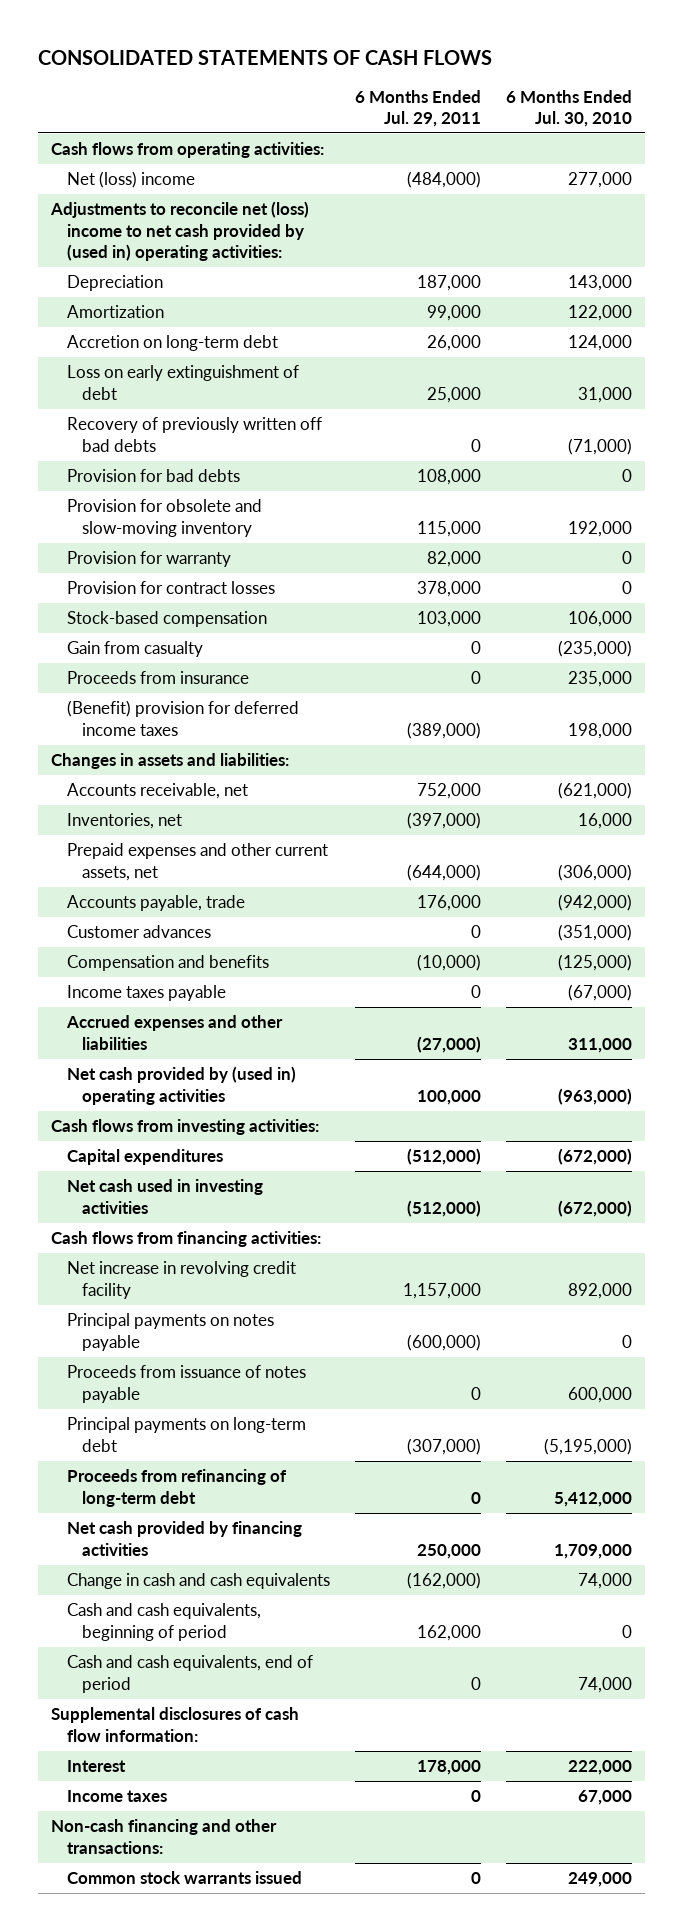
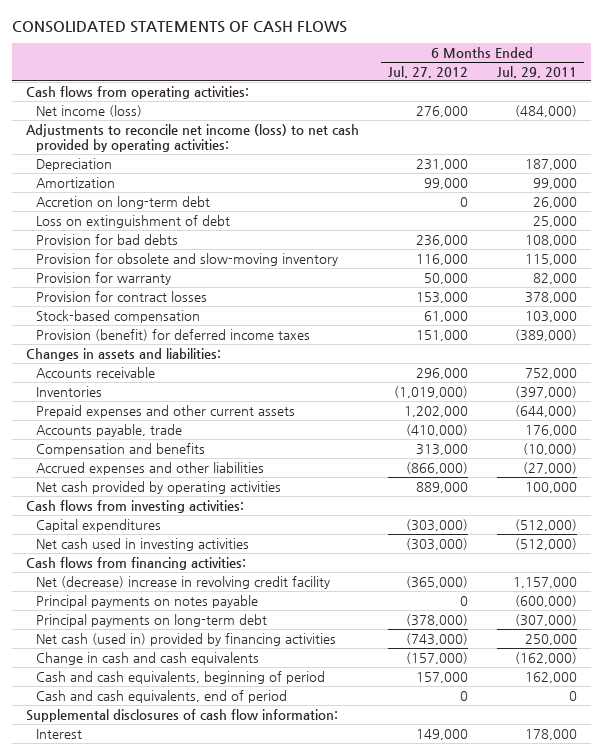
[506,89,633,128] 6 Months Ended Jul. 30, 2010 -> none
none -> [387,65,468,78] Jul. 27, 2012
[66,171,195,189] Net (loss) income -> [36,104,143,117] Net income (loss)
[50,201,310,262] Adjustments to reconcile net (loss) income to net cash provided by (used in) operating activities: -> [25,123,359,153] Adjustments to reconcile net income (loss) to net cash provided by operating activities:
[66,417,322,452] Recovery of previously written off bad debts -> none
[66,365,299,400] Loss on early extinguishment of debt -> [36,214,231,228] Loss on extinguishment of debt
[66,641,203,658] Gain from casualty -> none
[66,671,249,685] Proceeds from insurance -> none
[66,700,299,736] (Benefit) provision for deferred income taxes -> [36,328,311,341] Provision (benefit) for deferred income taxes
[66,783,248,800] Accounts receivable, net -> [36,366,156,378] Accounts receivable
[66,813,182,830] Inventories, net -> [36,385,103,397] Inventories
[66,843,328,881] Prepaid expenses and other current assets, net -> [36,404,296,418] Prepaid expenses and other current assets
[66,925,211,939] Customer advances -> none
[66,985,226,1002] Income taxes payable -> none
[66,1066,296,1105] Net cash provided by (used in) operating activities -> [36,480,282,494] Net cash provided by operating activities
[66,1261,296,1299] Net increase in revolving credit facility -> [36,575,331,589] Net (decrease) increase in revolving credit facility
[66,1365,306,1403] Proceeds from issuance of notes payable -> none
[66,1469,287,1507] Proceeds from refinancing of long-term debt -> none
[66,1521,302,1556] Net cash provided by financing activities -> [36,632,337,646] Net cash (used in) provided by financing activities
[66,1790,167,1803] Income taxes -> none
[51,1819,278,1854] Non-cash financing and other transactions: -> none
[66,1871,302,1885] Common stock warrants issued -> none

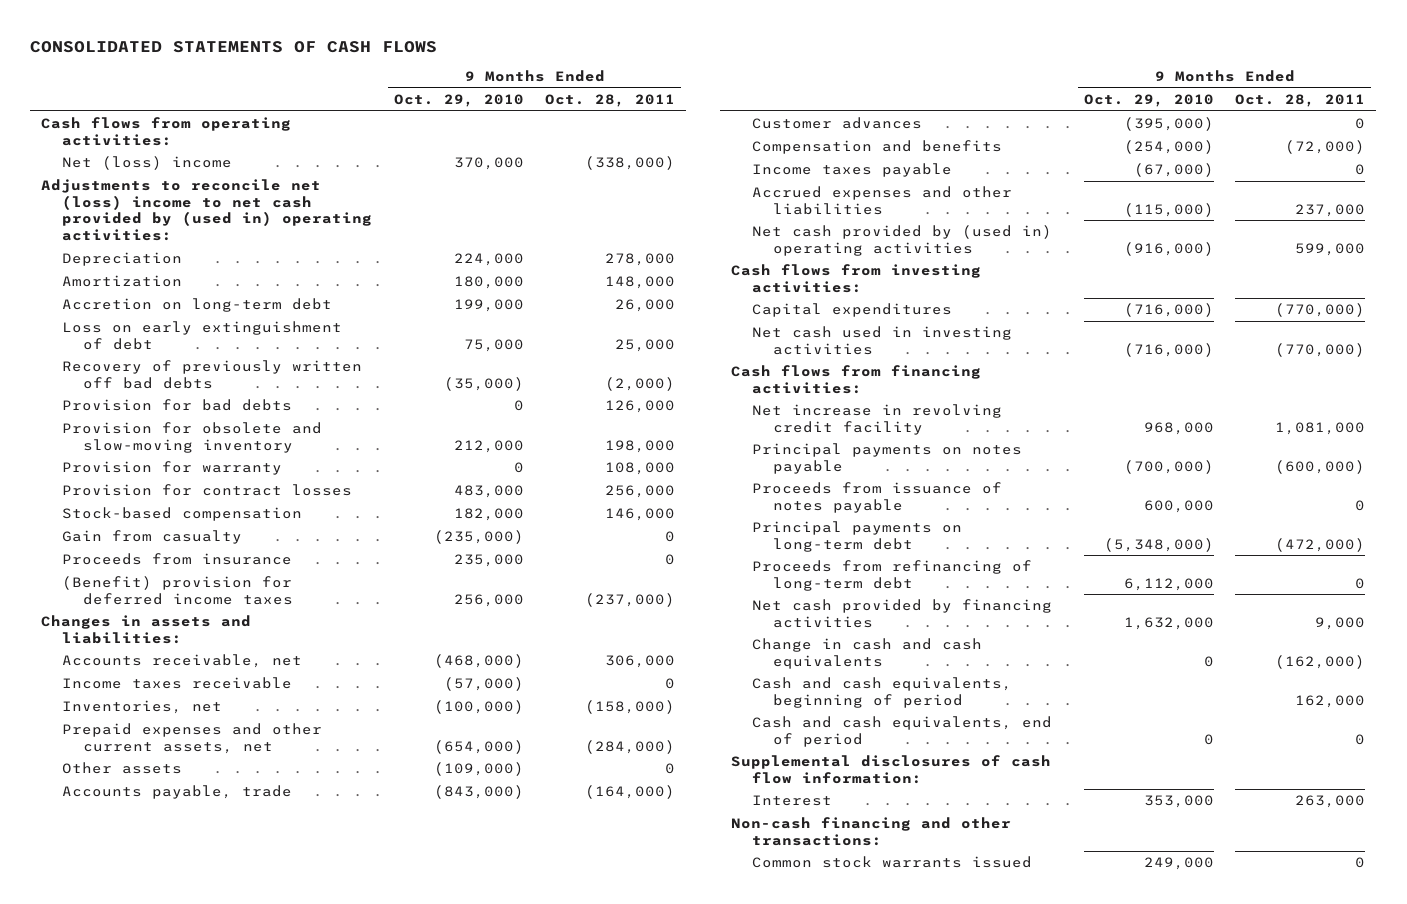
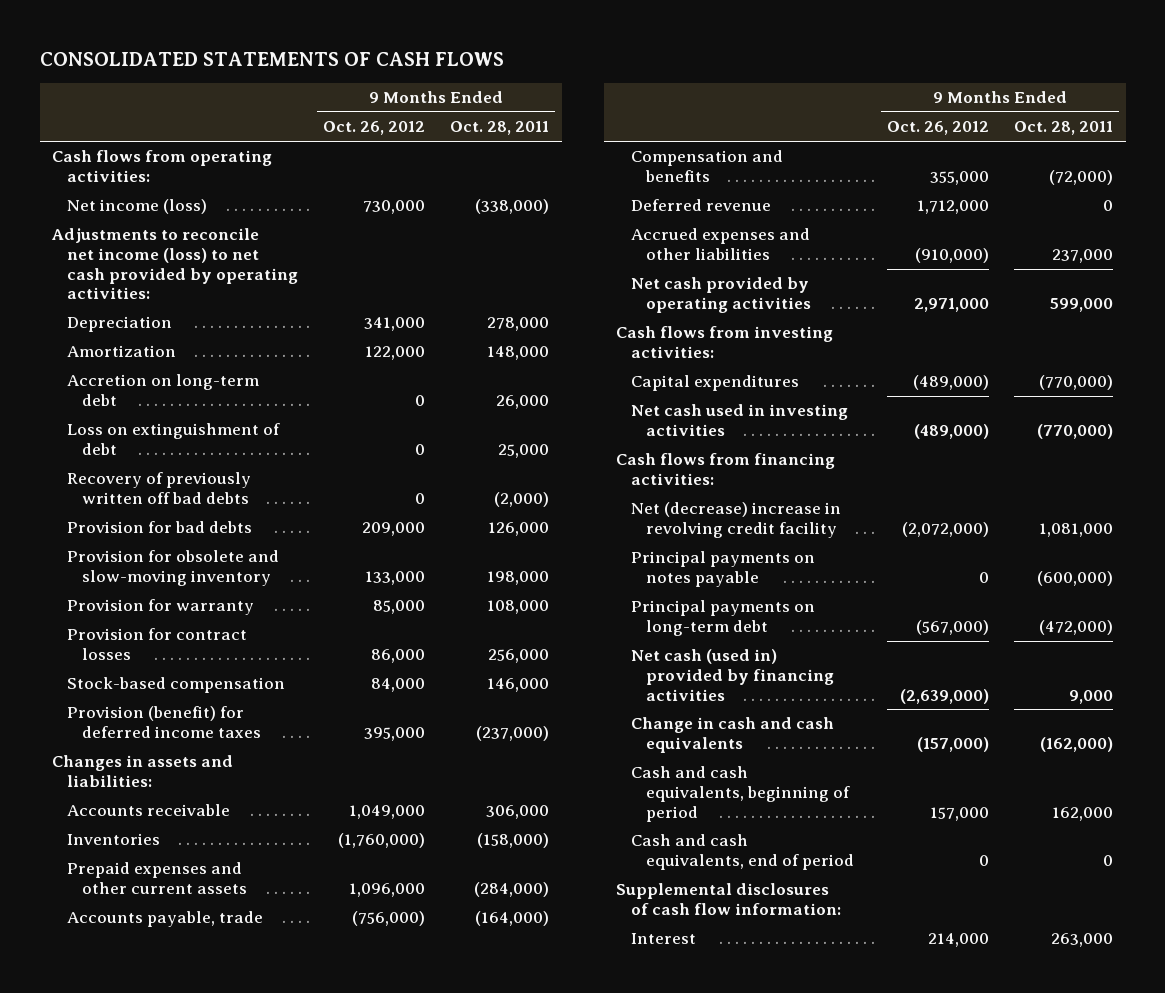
[393,94,524,108] Oct. 29, 2010 -> none
none -> [322,121,425,136] Oct. 26, 2012
[62,156,233,171] Net (loss) income -> [66,199,207,215] Net income (loss)
[41,179,373,241] Adjustments to reconcile net (loss) income to net cash provided by (used in) operating activities: -> [51,228,298,300] Adjustments to reconcile net income (loss) to net cash provided by operating activities:
[62,321,343,350] Loss on early extinguishment of debt -> [66,423,280,456] Loss on extinguishment of debt
[62,530,243,545] Gain from casualty -> none
[62,553,293,566] Proceeds from insurance -> none
[62,576,294,605] (Benefit) provision for deferred income taxes -> [66,706,261,739] Provision (benefit) for deferred income taxes
[62,677,293,690] Income taxes receivable -> none
[62,762,183,775] Other assets -> none
[62,654,303,669] Accounts receivable, net -> [66,804,230,817] Accounts receivable
[62,700,223,715] Inventories, net -> [66,833,160,846] Inventories
[62,723,323,754] Prepaid expenses and other current assets, net -> [66,862,247,895] Prepaid expenses and other current assets
[752,117,923,130] Customer advances -> none
[752,163,953,178] Income taxes payable -> none
none -> [631,199,772,212] Deferred revenue
[752,225,1053,256] Net cash provided by (used in) operating activities -> [631,277,811,314] Net cash provided by operating activities
[752,404,1003,435] Net increase in revolving credit facility -> [631,502,842,539] Net (decrease) increase in revolving credit facility
[752,482,1003,513] Proceeds from issuance of notes payable -> none
[752,560,1033,591] Proceeds from refinancing of long-term debt -> none
[752,599,1053,628] Net cash provided by financing activities -> [631,649,834,701] Net cash (used in) provided by financing activities
[731,817,1012,846] Non-cash financing and other transactions: -> none
[752,856,1033,869] Common stock warrants issued -> none

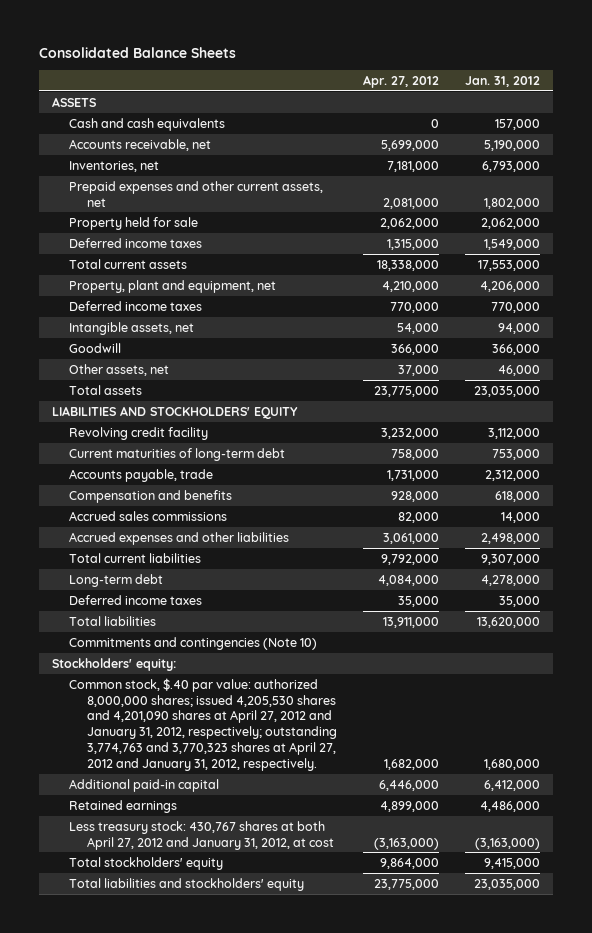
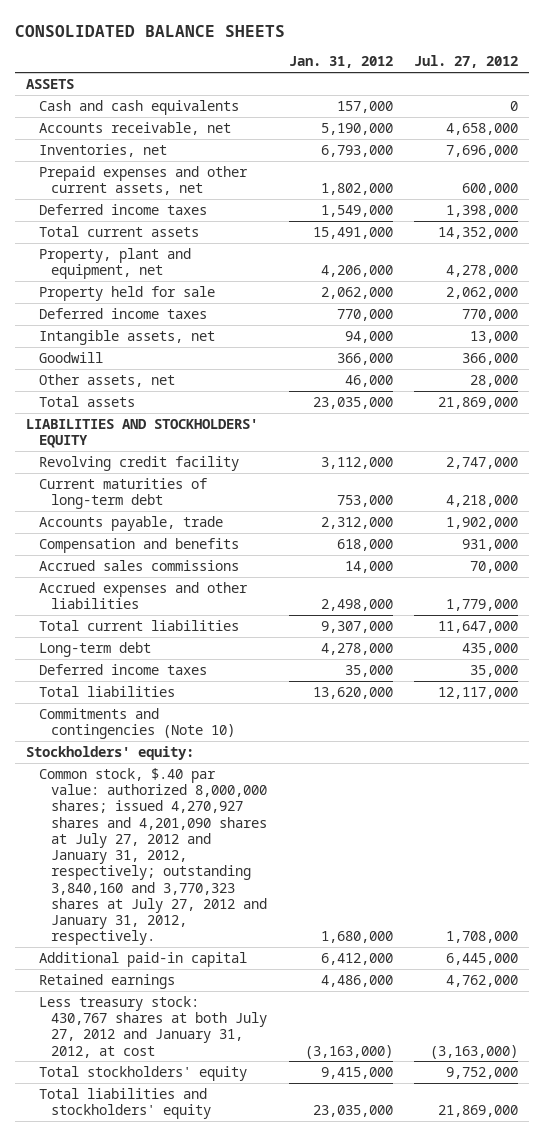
[38,46,236,58] Consolidated Balance Sheets -> [14,24,285,37] CONSOLIDATED BALANCE SHEETS
[362,74,439,88] Apr. 27, 2012 -> none
none -> [414,55,519,69] Jul. 27, 2012
[477,259,540,271] 17,553,000 -> [312,226,393,239] 15,491,000
[69,216,199,230] Property held for sale -> [38,285,215,301] Property held for sale
[69,677,337,772] Common stock, $.40 par value: authorized 8,000,000 shares; issued 4,205,530 shares and 4,201,090 shares at April 27, 2012 and January 31, 2012, respectively; outstanding 3,774,763 and 3,770,323 shares at April 27, 2012 and January 31, 2012, respectively. -> [38,767,268,946] Common stock, $.40 par value: authorized 8,000,000 shares; issued 4,270,927 shares and 4,201,090 shares at July 27, 2012 and January 31, 2012, respectively; outstanding 3,840,160 and 3,770,323 shares at July 27, 2012 and January 31, 2012, respectively.
[69,820,334,850] Less treasury stock: 430,767 shares at both April 27, 2012 and January 31, 2012, at cost -> [38,995,268,1058] Less treasury stock: 430,767 shares at both July 27, 2012 and January 31, 2012, at cost

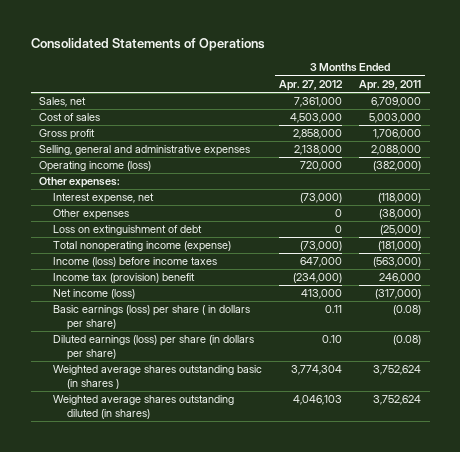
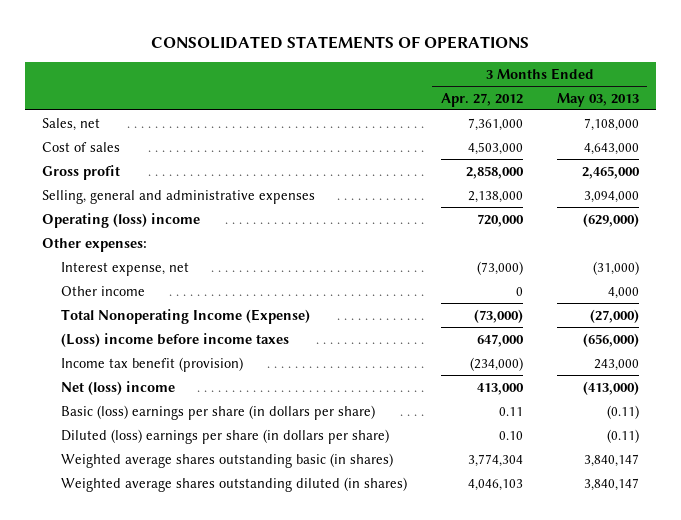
[30,37,265,51] Consolidated Statements of Operations -> [151,35,530,49] CONSOLIDATED STATEMENTS OF OPERATIONS
[359,79,422,91] Apr. 29, 2011 -> none
none -> [556,92,639,107] May 03, 2013
[39,161,152,173] Operating income (loss) -> [42,212,201,228] Operating (loss) income
[53,225,203,236] Loss on extinguishment of debt -> none
[53,209,130,221] Other expenses -> [60,285,145,296] Other income
[53,241,232,253] Total nonoperating income (expense) -> [60,308,310,324] Total Nonoperating Income (Expense)
[53,257,218,268] Income (loss) before income taxes -> [60,332,289,347] (Loss) income before income taxes
[53,273,196,285] Income tax (provision) benefit -> [60,356,243,372] Income tax benefit (provision)
[53,289,136,300] Net income (loss) -> [60,380,175,395] Net (loss) income
[53,305,251,330] Basic earnings (loss) per share ( in dollars per share) -> [60,404,375,420] Basic (loss) earnings per share (in dollars per share)
[53,335,255,360] Diluted earnings (loss) per share (in dollars per share) -> [60,428,389,444] Diluted (loss) earnings per share (in dollars per share)
[53,365,263,389] Weighted average shares outstanding basic (in shares ) -> [60,452,393,468] Weighted average shares outstanding basic (in shares)

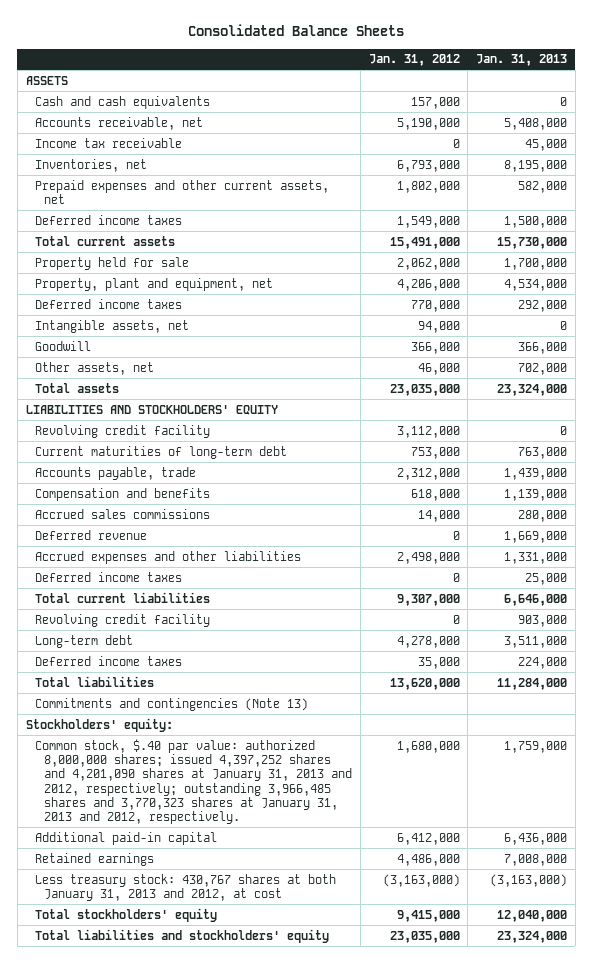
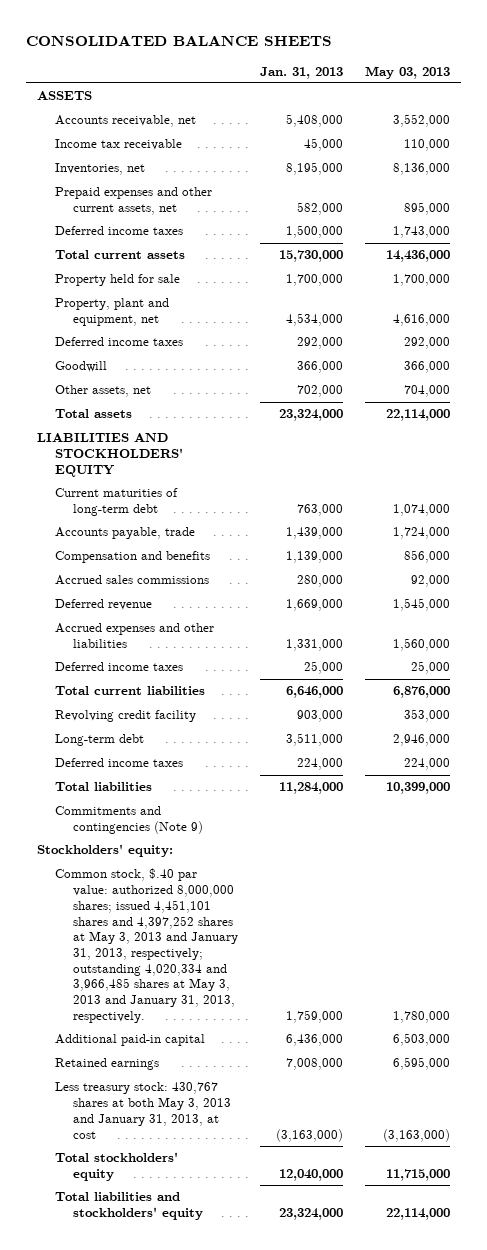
[188,24,405,37] Consolidated Balance Sheets -> [25,35,332,47] CONSOLIDATED BALANCE SHEETS
[368,54,460,67] Jan. 31, 2012 -> none
none -> [365,65,451,79] May 03, 2013
[34,95,210,109] Cash and cash equivalents -> none
[34,319,189,333] Intangible assets, net -> none
[34,424,210,438] Revolving credit facility -> none
[34,697,308,711] Commitments and contingencies (Note 13) -> [54,806,204,835] Commitments and contingencies (Note 9)
[34,738,353,825] Common stock, $.40 par value: authorized 8,000,000 shares; issued 4,397,252 shares and 4,201,090 shares at January 31, 2013 and 2012, respectively; outstanding 3,966,485 shares and 3,770,323 shares at January 31, 2013 and 2012, respectively. -> [54,868,239,1023] Common stock, $.40 par value: authorized 8,000,000 shares; issued 4,451,101 shares and 4,397,252 shares at May 3, 2013 and January 31, 2013, respectively; outstanding 4,020,334 and 3,966,485 shares at May 3, 2013 and January 31, 2013, respectively.
[34,873,336,901] Less treasury stock: 430,767 shares at both January 31, 2013 and 2012, at cost -> [54,1082,232,1139] Less treasury stock: 430,767 shares at both May 3, 2013 and January 31, 2013, at cost

